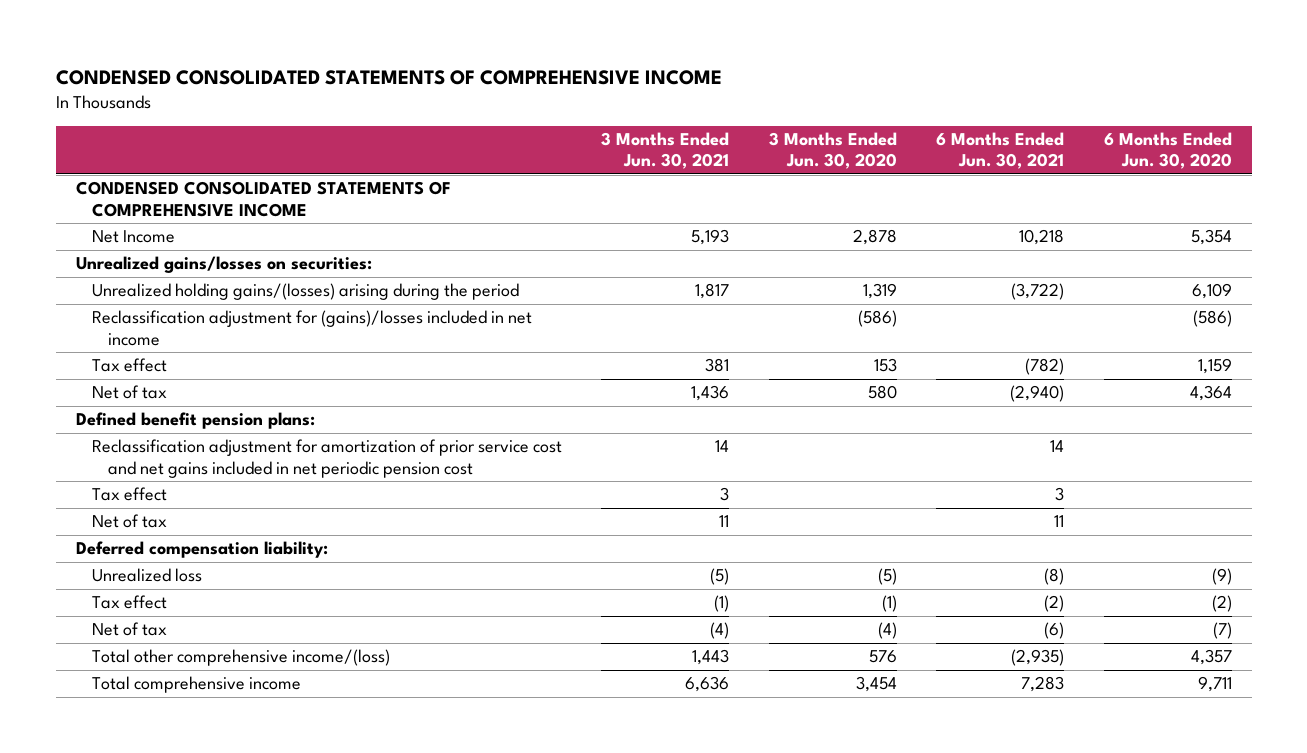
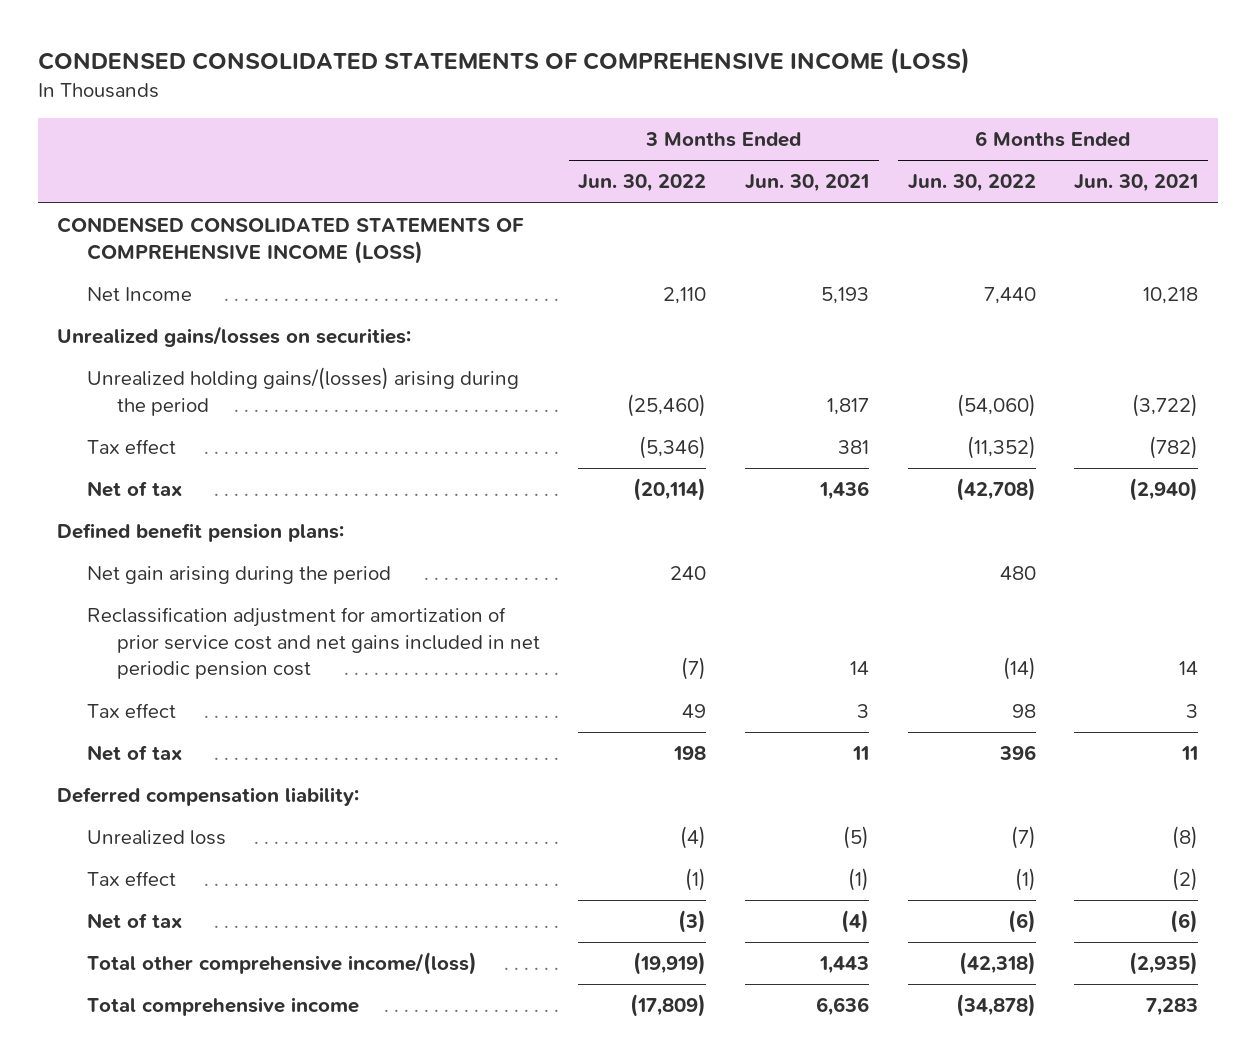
[55,69,722,85] CONDENSED CONSOLIDATED STATEMENTS OF COMPREHENSIVE INCOME -> [37,48,970,75] CONDENSED CONSOLIDATED STATEMENTS OF COMPREHENSIVE INCOME (LOSS)
[768,131,897,170] 3 Months Ended Jun. 30, 2020 -> none
[1103,131,1232,170] 6 Months Ended Jun. 30, 2020 -> none
none -> [578,174,707,193] Jun. 30, 2022
none -> [907,174,1036,193] Jun. 30, 2022
[75,181,451,217] CONDENSED CONSOLIDATED STATEMENTS OF COMPREHENSIVE INCOME -> [56,217,524,264] CONDENSED CONSOLIDATED STATEMENTS OF COMPREHENSIVE INCOME (LOSS)
[91,310,532,346] Reclassification adjustment for (gains)/losses included in net income -> none
none -> [86,566,391,585] Net gain arising during the period

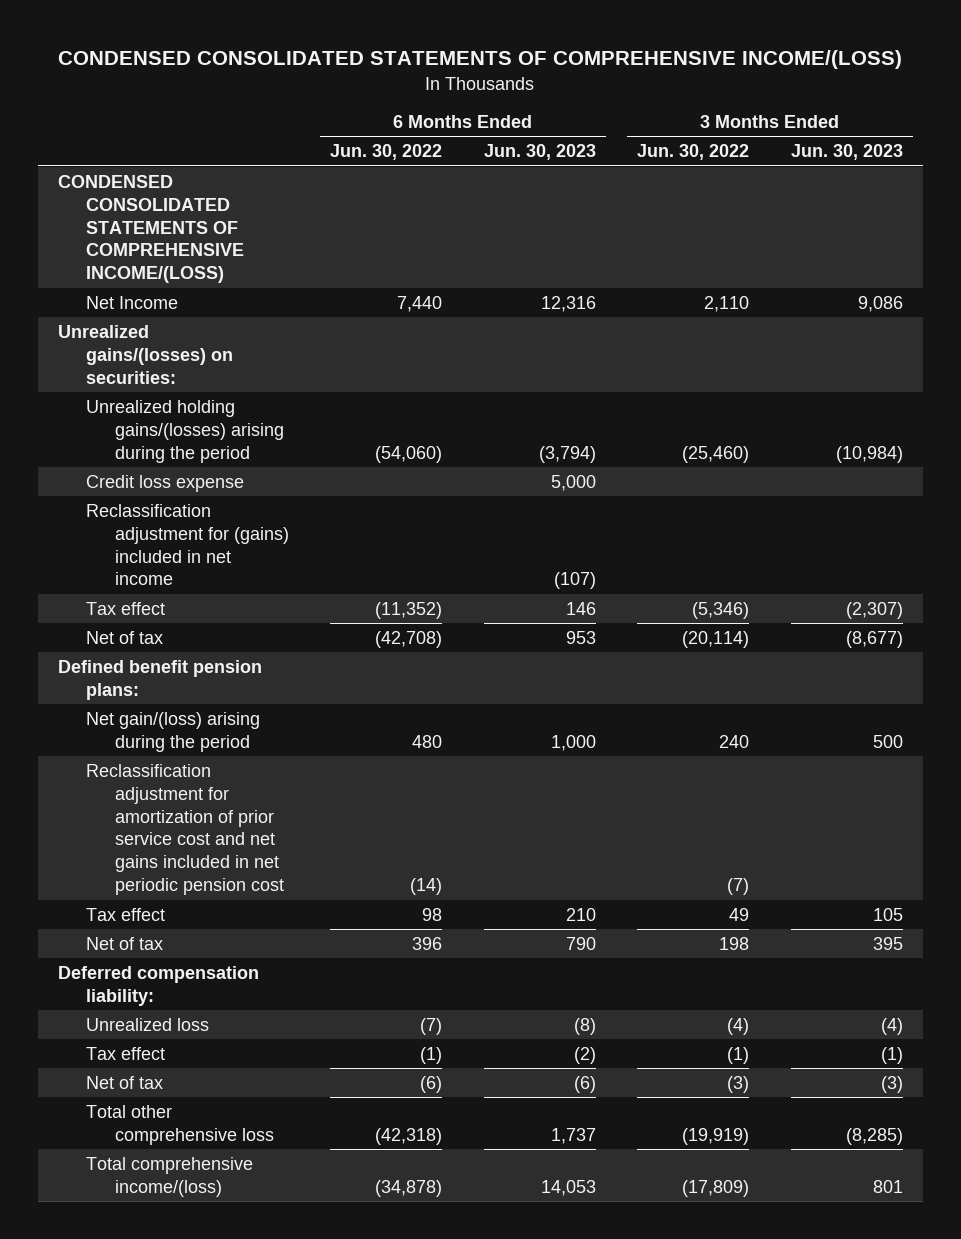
[37,48,970,75] CONDENSED CONSOLIDATED STATEMENTS OF COMPREHENSIVE INCOME (LOSS) -> [58,50,903,70] CONDENSED CONSOLIDATED STATEMENTS OF COMPREHENSIVE INCOME/(LOSS)
[745,174,870,193] Jun. 30, 2021 -> none
[1074,174,1199,193] Jun. 30, 2021 -> none
none -> [483,144,596,161] Jun. 30, 2023
none -> [790,144,903,161] Jun. 30, 2023
[56,217,524,264] CONDENSED CONSOLIDATED STATEMENTS OF COMPREHENSIVE INCOME (LOSS) -> [58,174,245,284] CONDENSED CONSOLIDATED STATEMENTS OF COMPREHENSIVE INCOME/(LOSS)
[56,326,411,348] Unrealized gains/losses on securities: -> [58,324,234,384] Unrealized gains/(losses) on securities:
none -> [86,474,245,492] Credit loss expense
none -> [86,503,289,586] Reclassification adjustment for (gains) included in net income
[86,566,391,585] Net gain arising during the period -> [86,711,261,752] Net gain/(loss) arising during the period
[86,952,477,976] Total other comprehensive income/(loss) -> [86,1104,274,1145] Total other comprehensive loss
[86,997,359,1017] Total comprehensive income -> [86,1156,254,1197] Total comprehensive income/(loss)

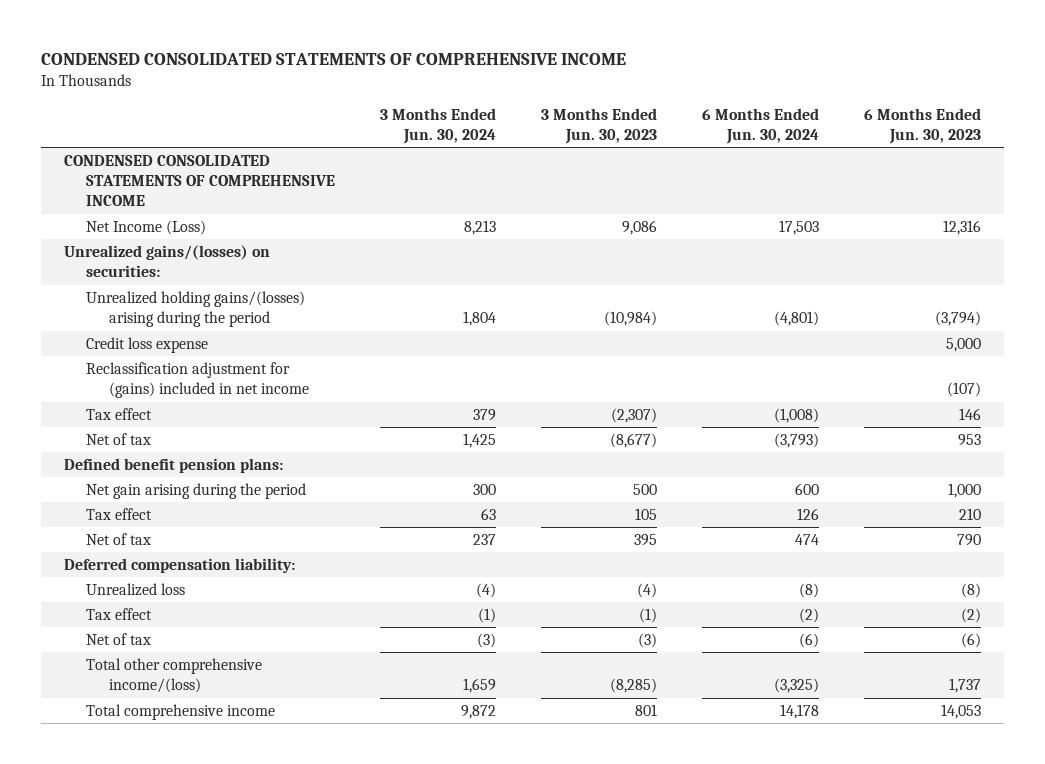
[58,50,903,70] CONDENSED CONSOLIDATED STATEMENTS OF COMPREHENSIVE INCOME/(LOSS) -> [41,53,627,66] CONDENSED CONSOLIDATED STATEMENTS OF COMPREHENSIVE INCOME
[330,144,443,161] Jun. 30, 2022 -> none
[637,144,750,161] Jun. 30, 2022 -> none
none -> [380,107,497,144] 3 Months Ended Jun. 30, 2024
none -> [702,107,820,144] 6 Months Ended Jun. 30, 2024
[58,174,245,284] CONDENSED CONSOLIDATED STATEMENTS OF COMPREHENSIVE INCOME/(LOSS) -> [63,154,336,207] CONDENSED CONSOLIDATED STATEMENTS OF COMPREHENSIVE INCOME
[86,295,179,309] Net Income -> [86,219,207,235] Net Income (Loss)
[86,763,284,896] Reclassification adjustment for amortization of prior service cost and net gains included in net periodic pension cost -> none
[86,711,261,752] Net gain/(loss) arising during the period -> [86,482,307,499] Net gain arising during the period
[86,1104,274,1145] Total other comprehensive loss -> [86,657,263,694] Total other comprehensive income/(loss)
[86,1156,254,1197] Total comprehensive income/(loss) -> [86,703,276,720] Total comprehensive income

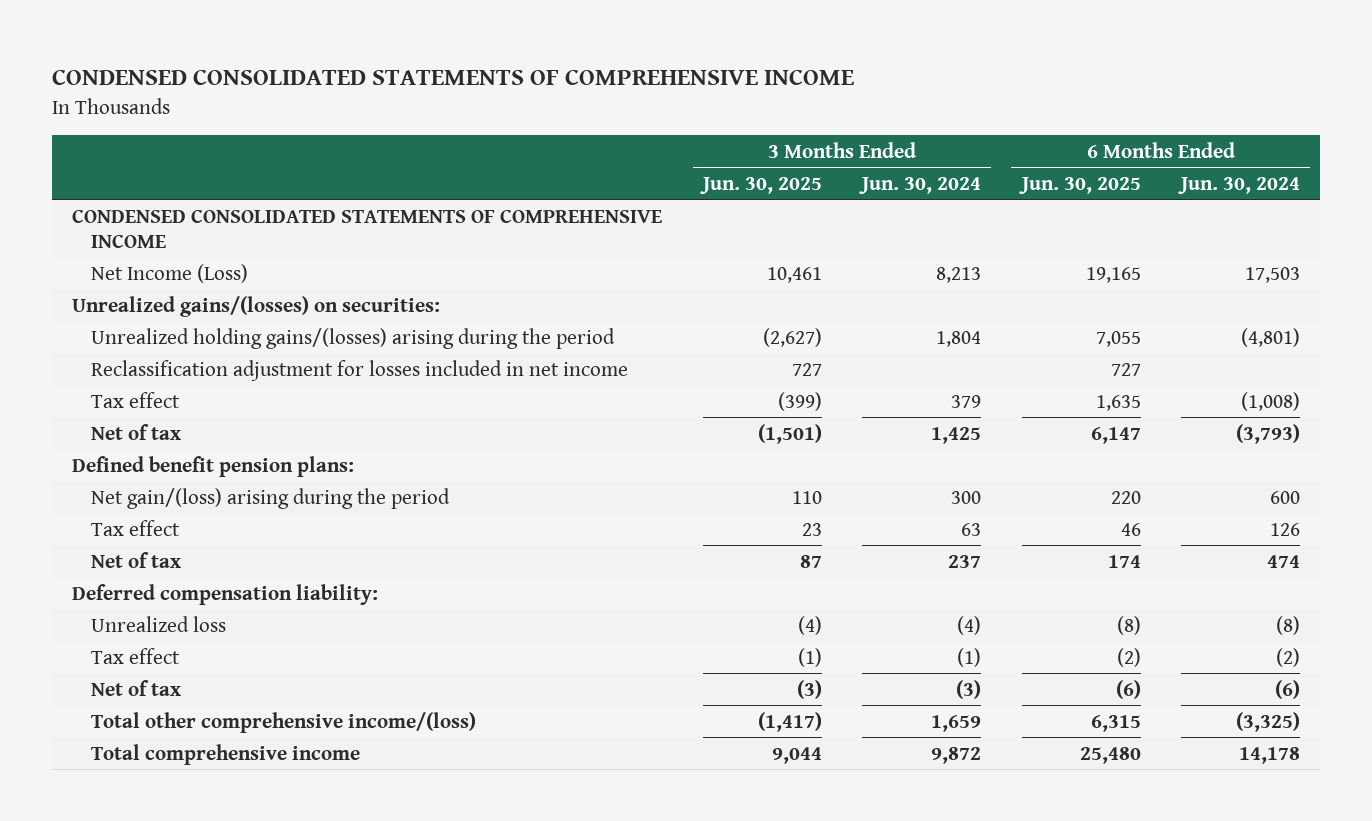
[541,107,658,144] 3 Months Ended Jun. 30, 2023 -> none
[864,107,982,144] 6 Months Ended Jun. 30, 2023 -> none
none -> [699,176,822,194] Jun. 30, 2025
none -> [1018,176,1141,194] Jun. 30, 2025
[86,336,209,353] Credit loss expense -> none
[86,361,309,399] Reclassification adjustment for (gains) included in net income -> [91,359,629,381] Reclassification adjustment for losses included in net income
[86,482,307,499] Net gain arising during the period -> [91,487,451,509] Net gain/(loss) arising during the period

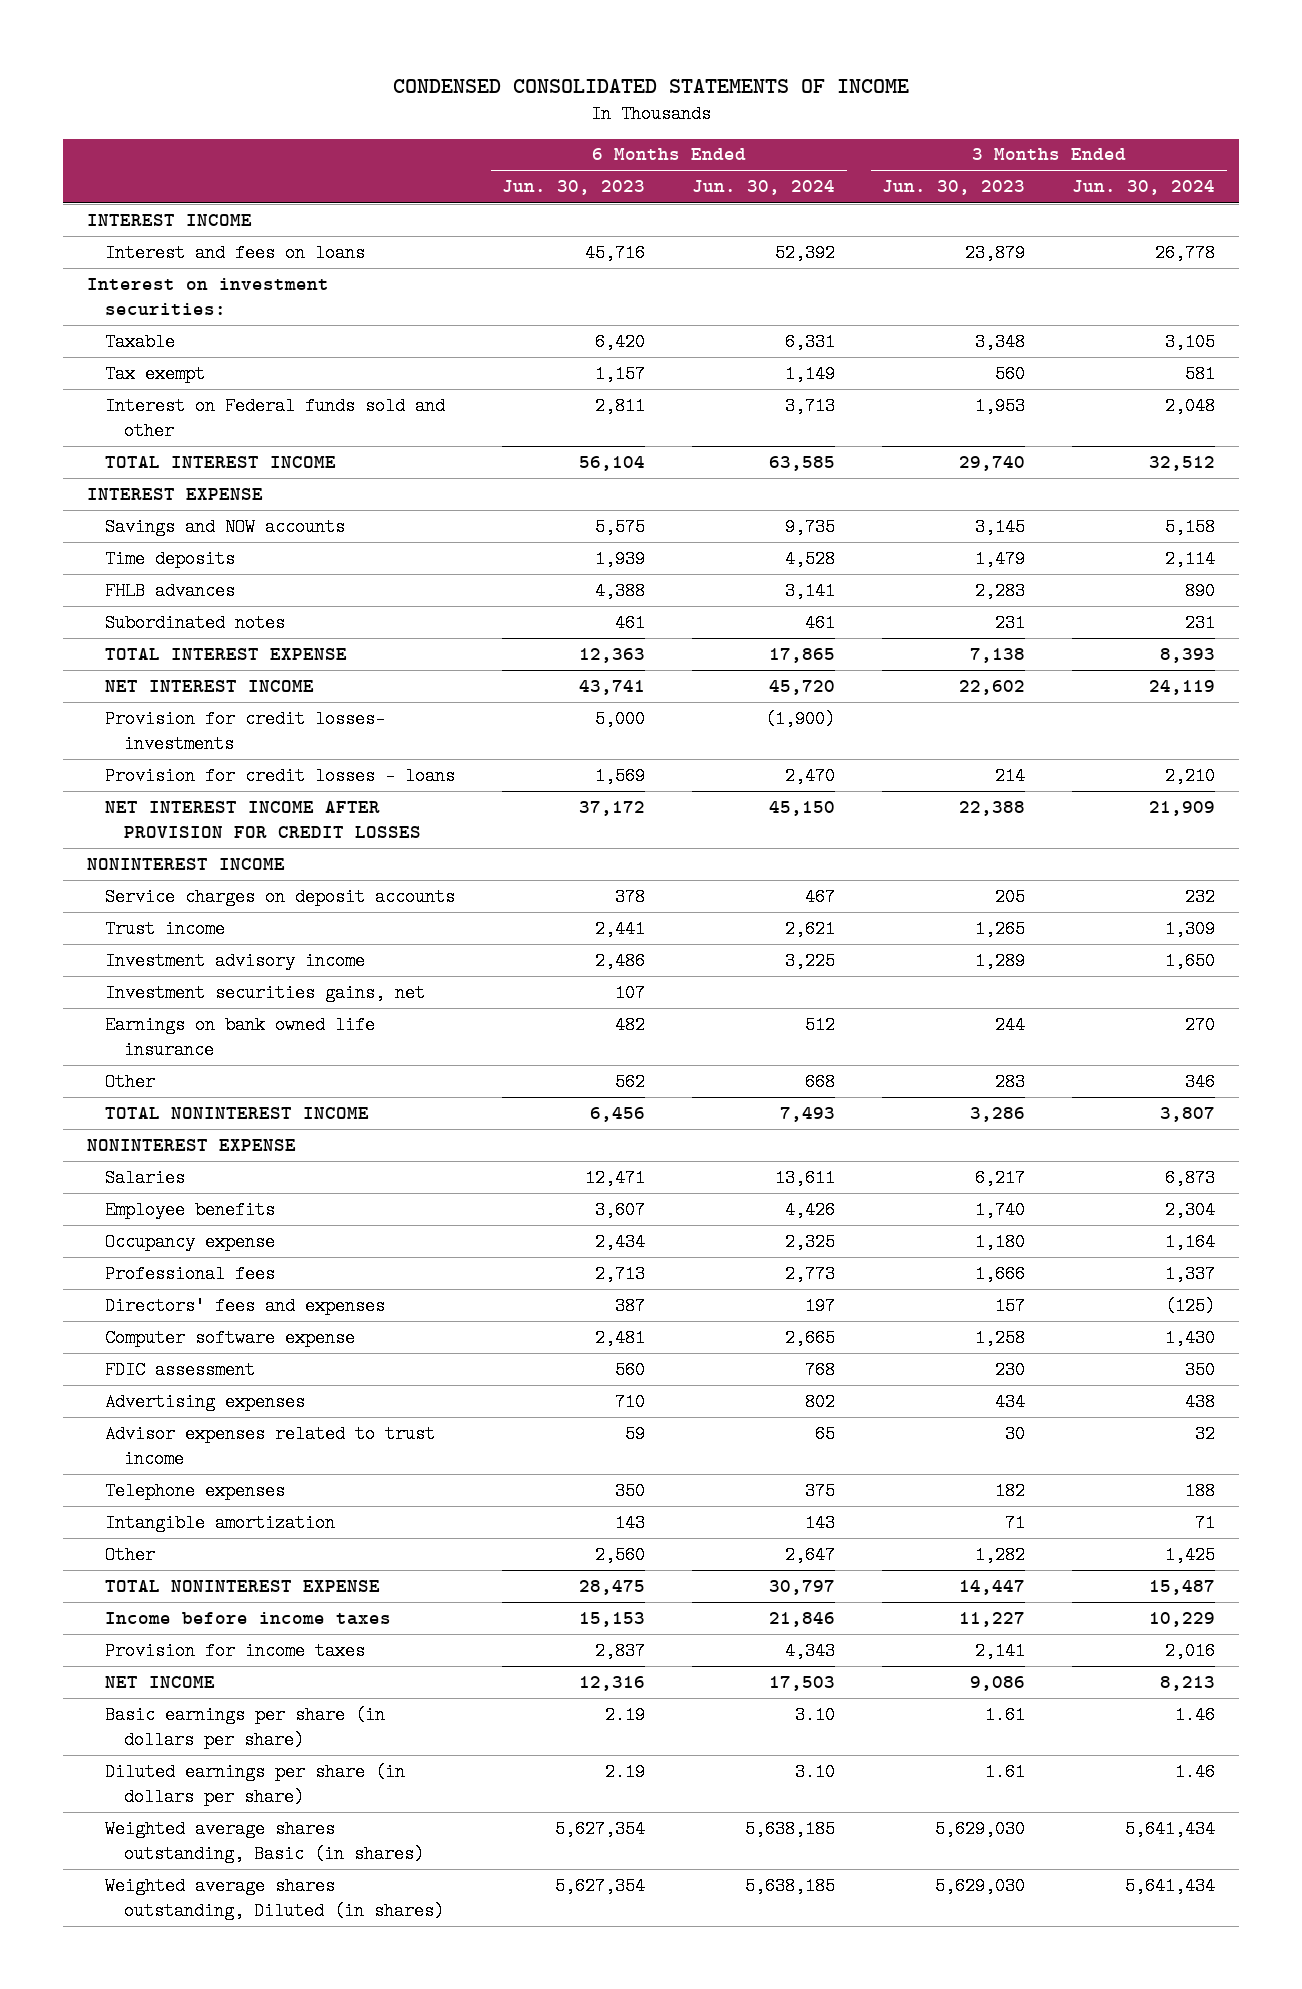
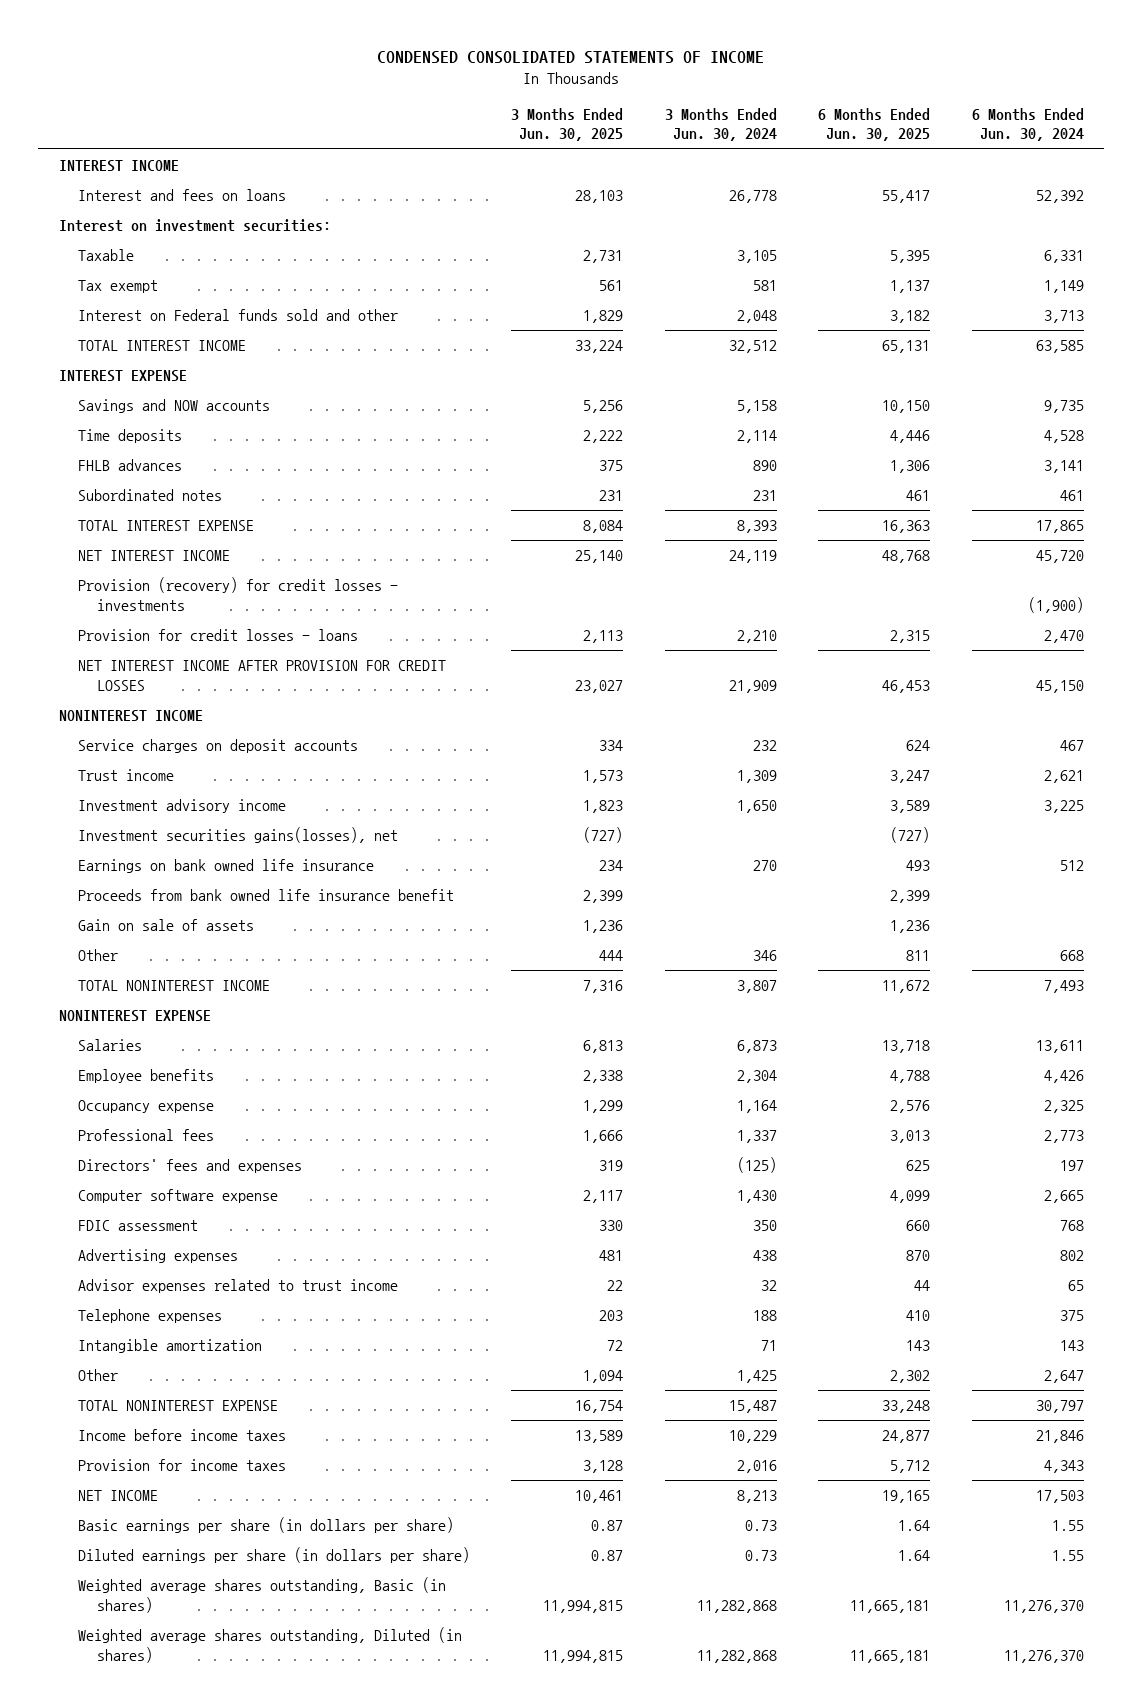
[502,180,646,196] Jun. 30, 2023 -> none
[882,180,1026,196] Jun. 30, 2023 -> none
none -> [511,107,624,142] 3 Months Ended Jun. 30, 2025
none -> [818,107,931,142] 6 Months Ended Jun. 30, 2025
[105,709,386,753] Provision for credit losses- investments -> [77,577,398,611] Provision (recovery) for credit losses - investments
[105,983,426,1002] Investment securities gains, net -> [77,827,398,844] Investment securities gains(losses), net
none -> [77,889,454,902] Proceeds from bank owned life insurance benefit
none -> [77,919,254,932] Gain on sale of assets
[795,1705,836,1724] 3.10 -> [1051,1520,1084,1532] 1.55
[1175,1705,1216,1724] 1.46 -> [744,1520,777,1532] 0.73
[795,1762,836,1781] 3.10 -> [1051,1550,1084,1562] 1.55
[1175,1762,1216,1781] 1.46 -> [744,1550,777,1562] 0.73
[745,1819,836,1838] 5,638,185 -> [1003,1599,1084,1613] 11,276,370
[1125,1819,1216,1838] 5,641,434 -> [696,1599,777,1613] 11,282,868
[745,1876,836,1895] 5,638,185 -> [1003,1649,1084,1663] 11,276,370
[1125,1876,1216,1895] 5,641,434 -> [696,1649,777,1663] 11,282,868

